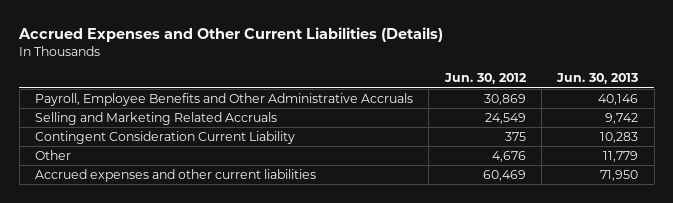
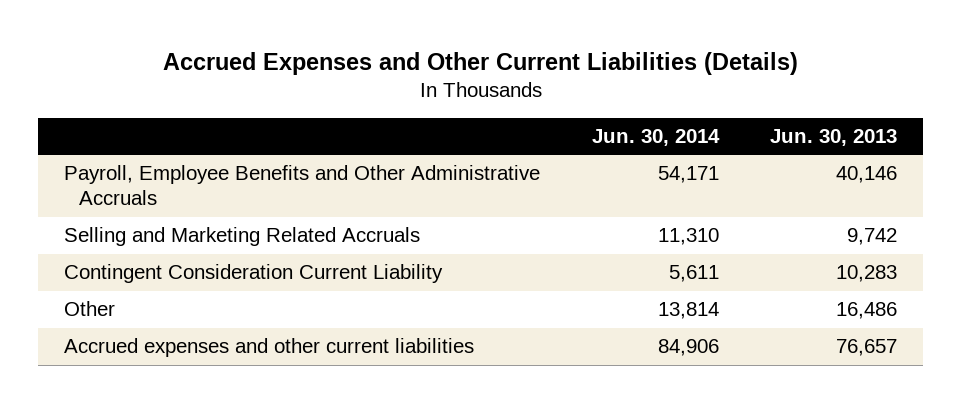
[443,73,527,85] Jun. 30, 2012 -> none
none -> [591,129,720,147] Jun. 30, 2014
[603,151,639,163] 11,779 -> [836,302,898,320] 16,486
[600,170,639,182] 71,950 -> [836,339,898,357] 76,657

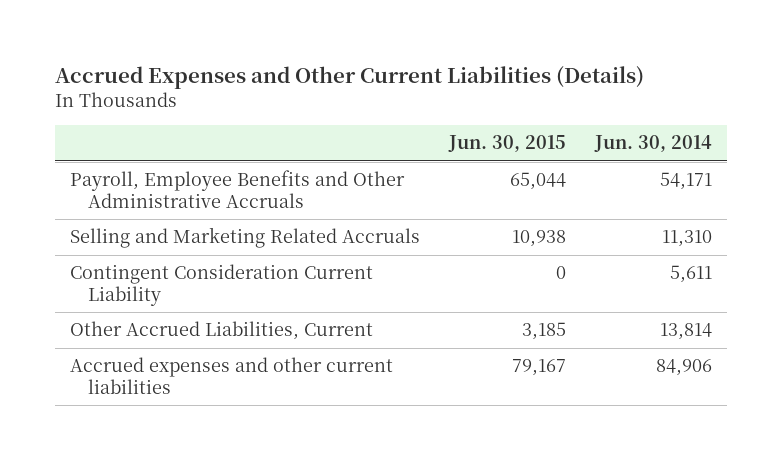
[770,129,898,147] Jun. 30, 2013 -> none
none -> [448,135,567,153] Jun. 30, 2015
[64,301,116,317] Other -> [69,321,373,341] Other Accrued Liabilities, Current

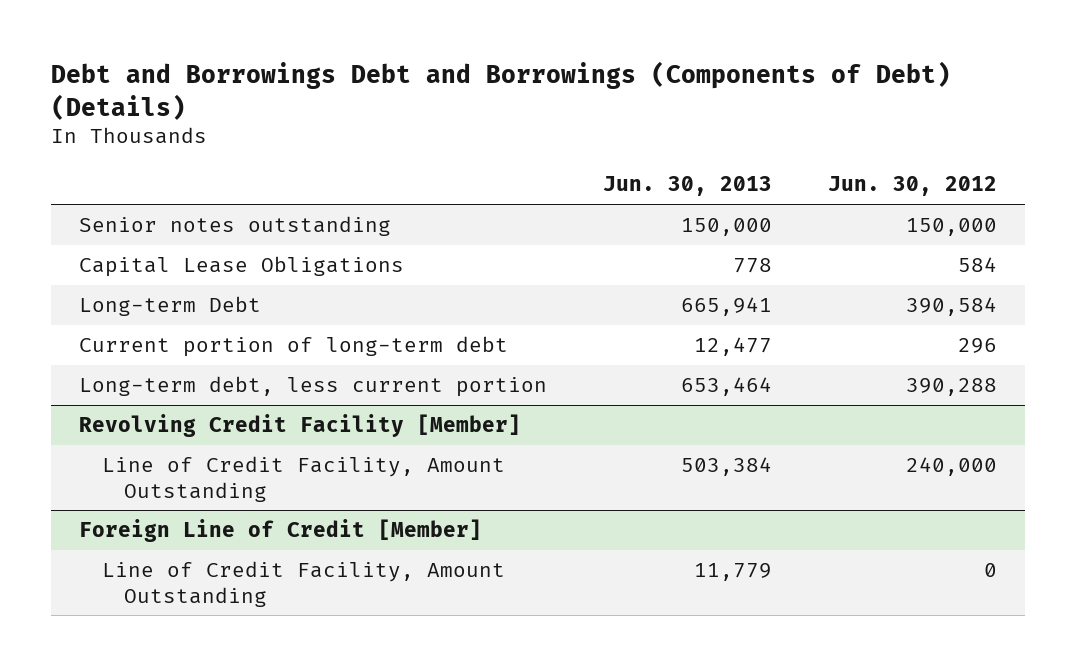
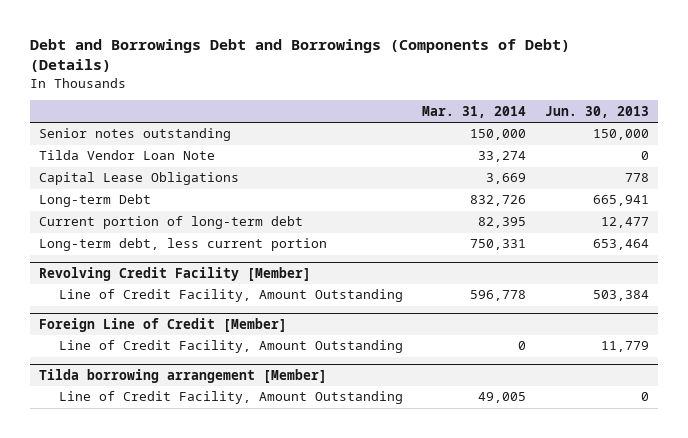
[827,176,997,197] Jun. 30, 2012 -> none
none -> [421,105,526,118] Mar. 31, 2014
none -> [39,150,216,161] Tilda Vendor Loan Note
none -> [39,368,328,383] Tilda borrowing arrangement [Member]
none -> [59,391,404,405] Line of Credit Facility, Amount Outstanding

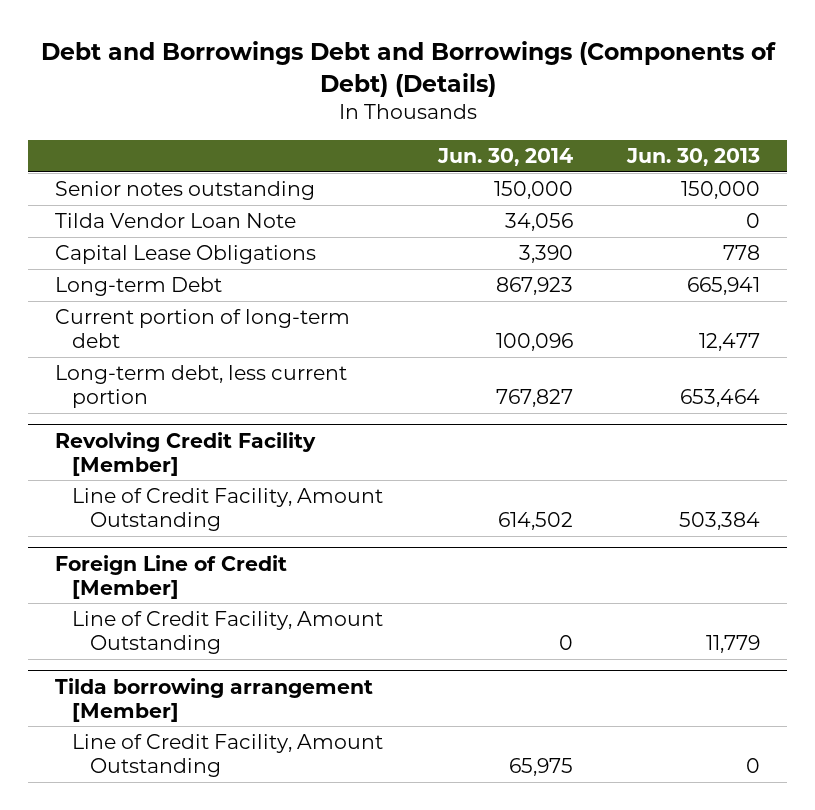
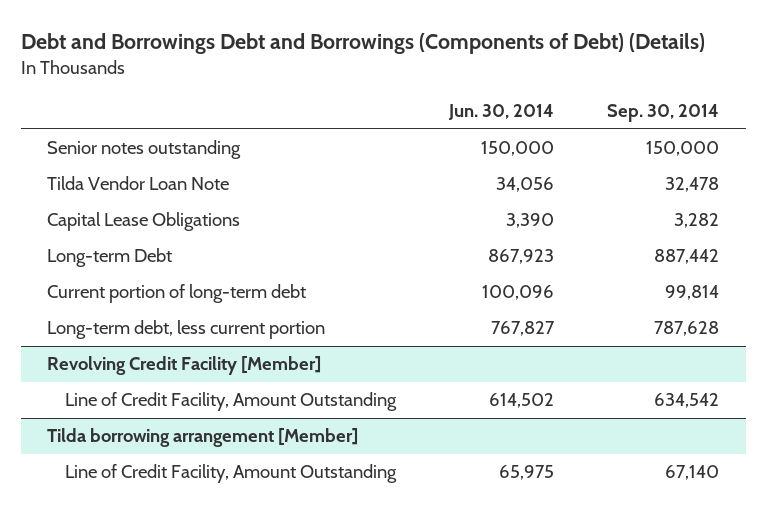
[626,148,761,167] Jun. 30, 2013 -> none
none -> [607,104,720,123] Sep. 30, 2014
[55,554,288,599] Foreign Line of Credit [Member] -> none
[72,611,384,654] Line of Credit Facility, Amount Outstanding -> none

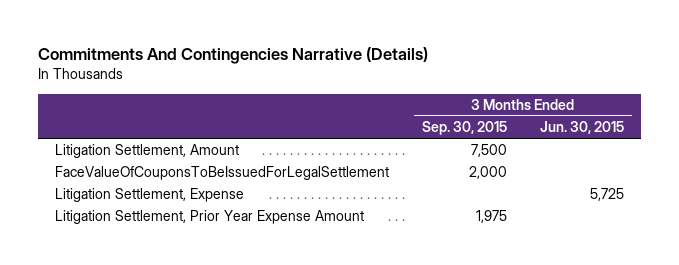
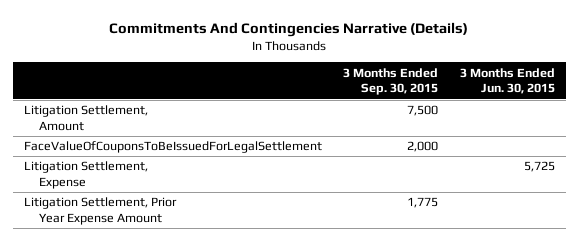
[475,210,507,224] 1,975 -> [407,197,439,209] 1,775

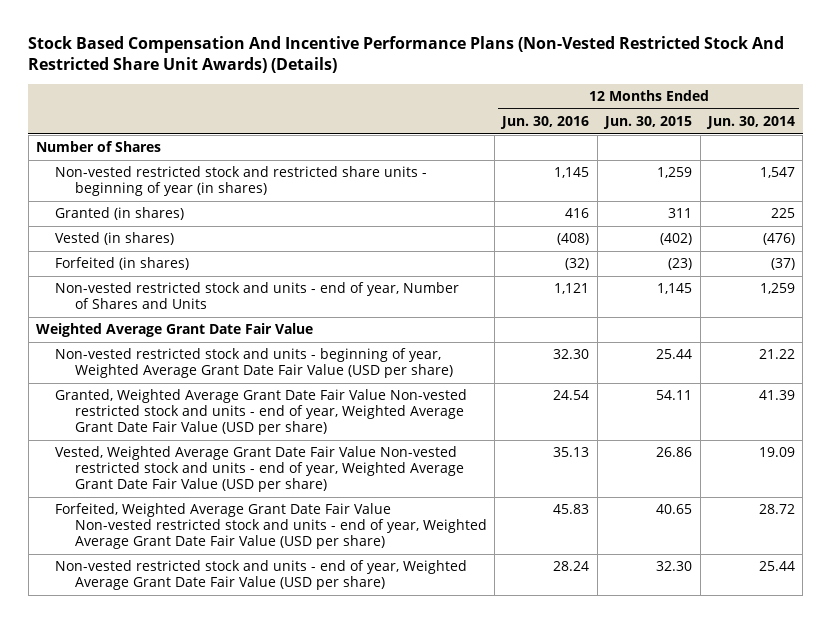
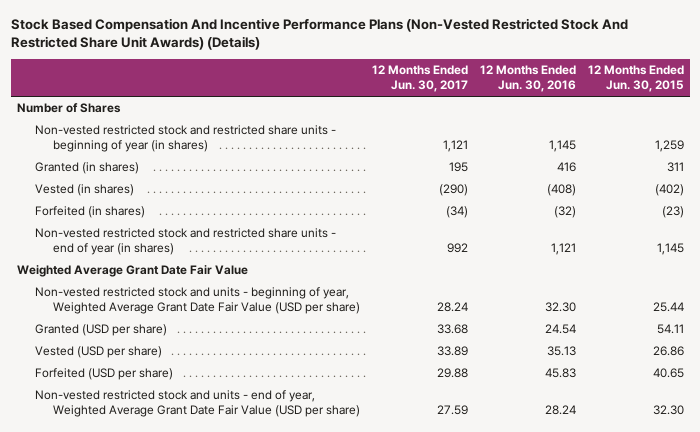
[705,116,795,130] Jun. 30, 2014 -> none
none -> [371,65,468,93] 12 Months Ended Jun. 30, 2017
[55,282,460,310] Non-vested restricted stock and units - end of year, Number of Shares and Units -> [34,228,336,256] Non-vested restricted stock and restricted share units - end of year (in shares)
[55,389,468,436] Granted, Weighted Average Grant Date Fair Value Non-vested restricted stock and units - end of year, Weighted Average Grant Date Fair Value (USD per share) -> [34,324,167,337] Granted (USD per share)
[55,446,464,493] Vested, Weighted Average Grant Date Fair Value Non-vested restricted stock and units - end of year, Weighted Average Grant Date Fair Value (USD per share) -> [34,346,162,359] Vested (USD per share)
[55,503,487,550] Forfeited, Weighted Average Grant Date Fair Value Non-vested restricted stock and units - end of year, Weighted Average Grant Date Fair Value (USD per share) -> [34,368,173,381] Forfeited (USD per share)

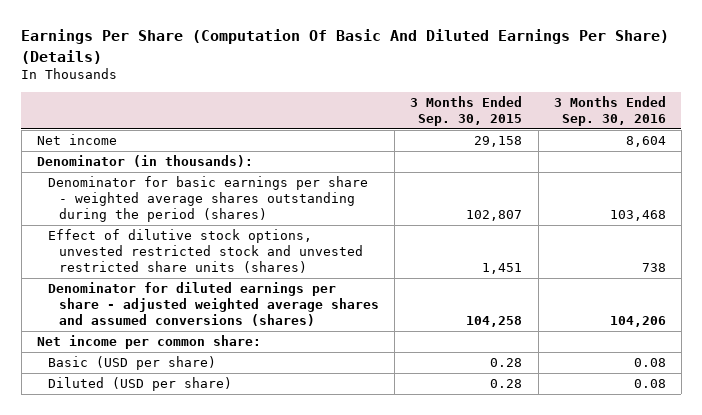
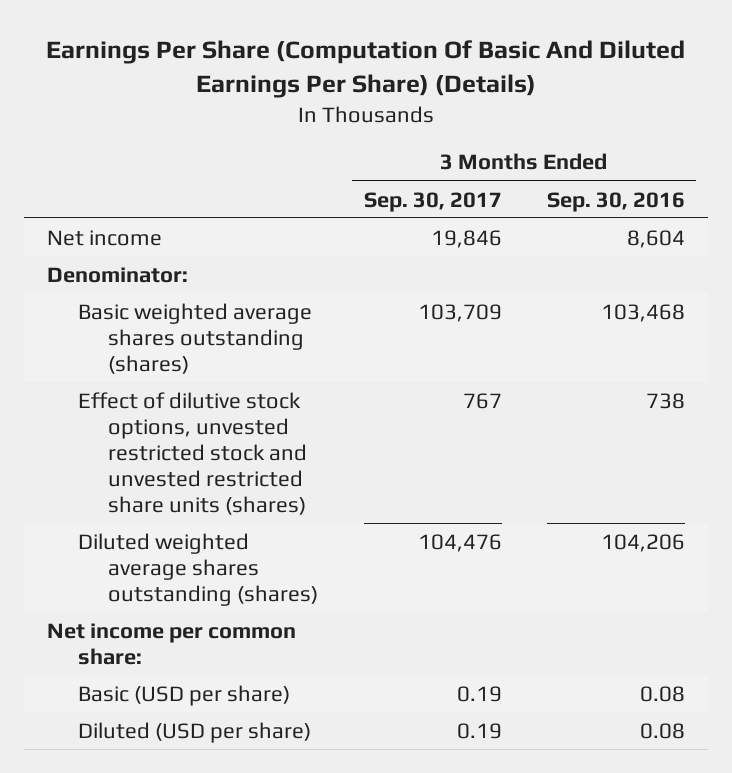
[410,96,523,127] 3 Months Ended Sep. 30, 2015 -> none
none -> [363,191,502,212] Sep. 30, 2017
[36,155,253,168] Denominator (in thousands): -> [46,266,188,283] Denominator:
[48,176,369,223] Denominator for basic earnings per share - weighted average shares outstanding during the period (shares) -> [77,302,312,374] Basic weighted average shares outstanding (shares)
[48,282,380,327] Denominator for diluted earnings per share - adjusted weighted average shares and assumed conversions (shares) -> [77,532,319,606] Diluted weighted average shares outstanding (shares)

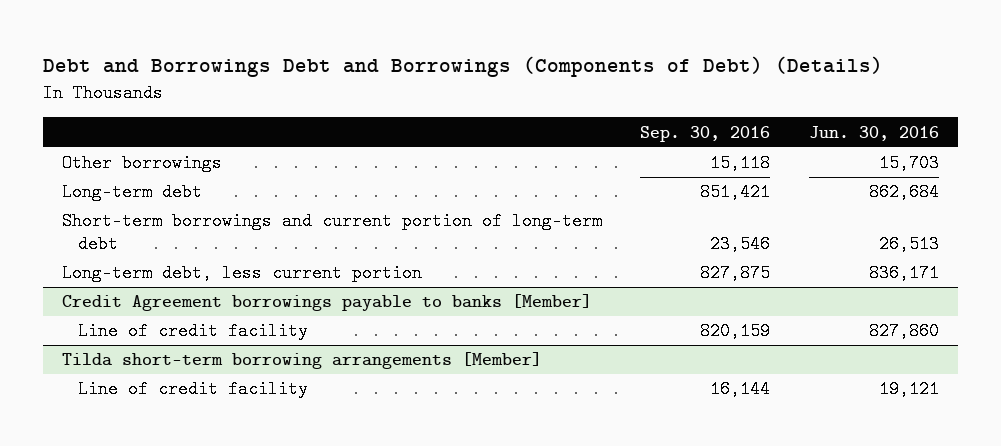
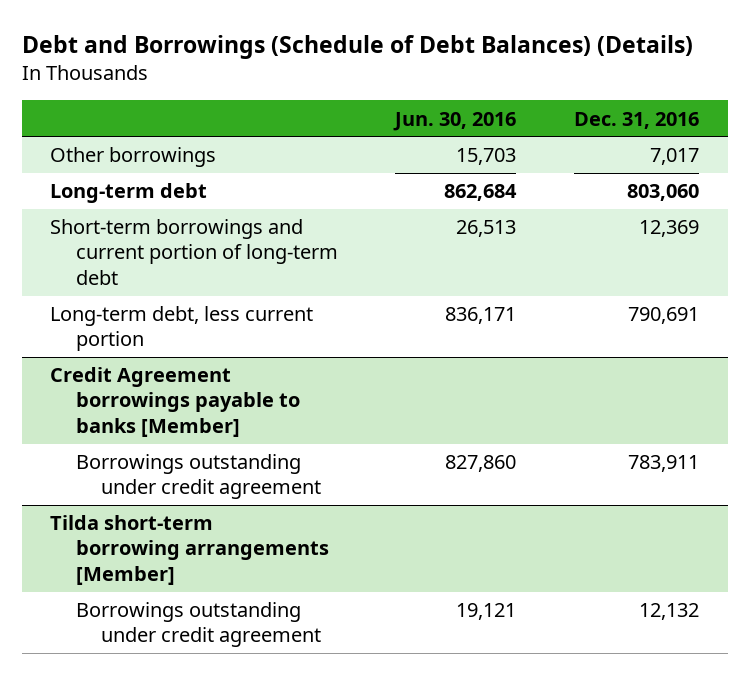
[42,56,883,78] Debt and Borrowings Debt and Borrowings (Components of Debt) (Details) -> [21,34,693,59] Debt and Borrowings (Schedule of Debt Balances) (Details)
[640,125,771,142] Sep. 30, 2016 -> none
none -> [573,111,699,129] Dec. 31, 2016
[77,322,308,341] Line of credit facility -> [75,454,321,500] Borrowings outstanding under credit agreement
[77,380,308,399] Line of credit facility -> [75,602,321,648] Borrowings outstanding under credit agreement

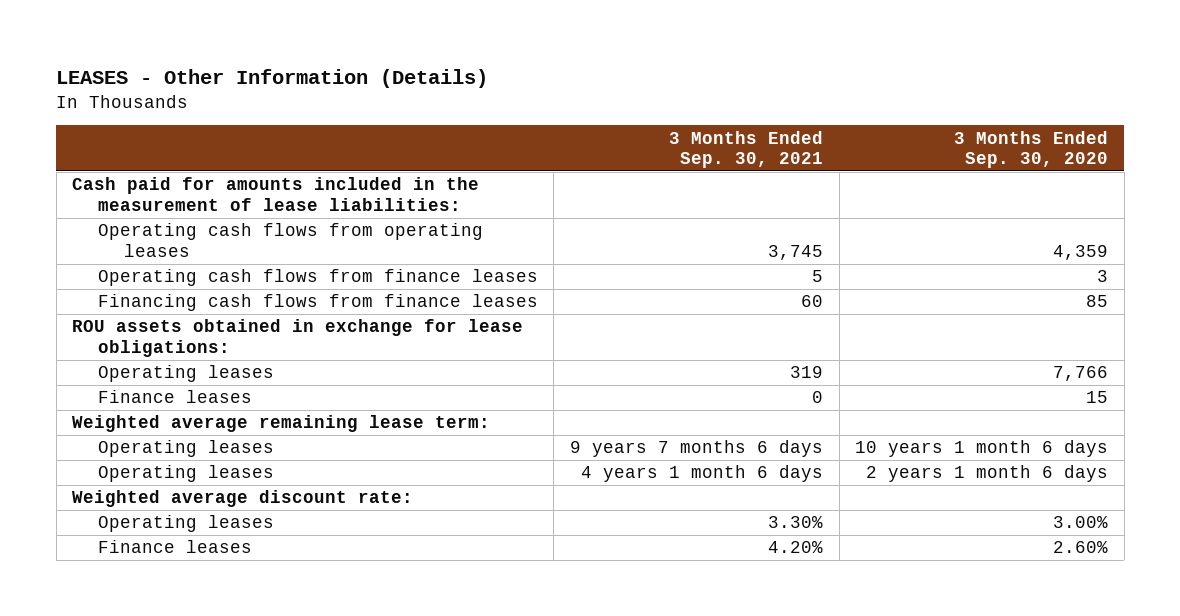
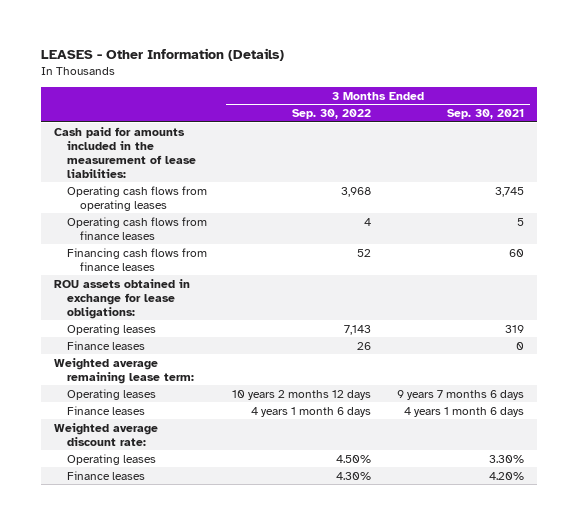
[954,130,1109,169] 3 Months Ended Sep. 30, 2020 -> none
none -> [292,109,372,120] Sep. 30, 2022
[97,465,274,483] Operating leases -> [66,405,145,415] Finance leases

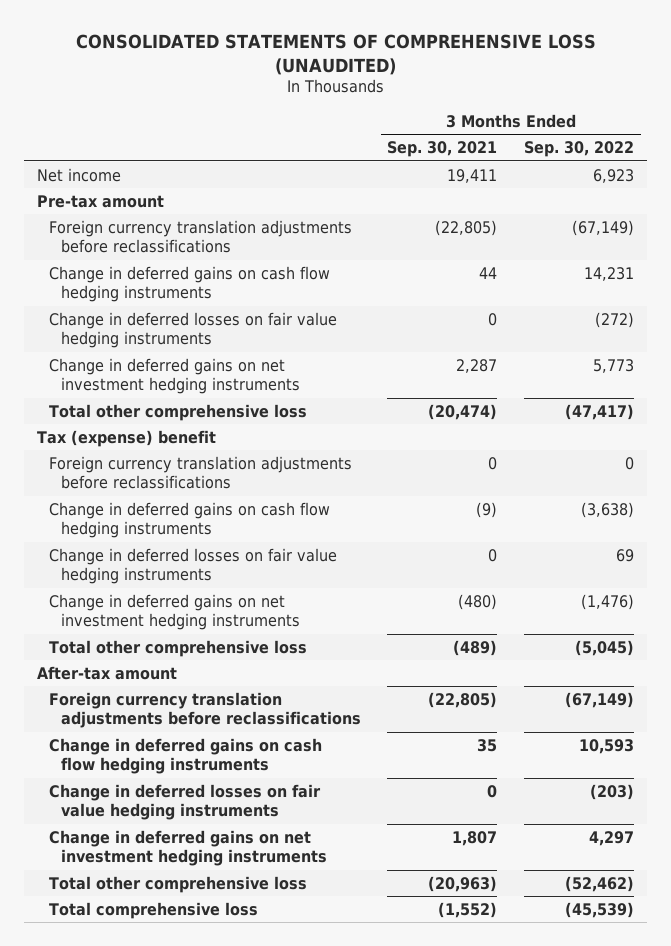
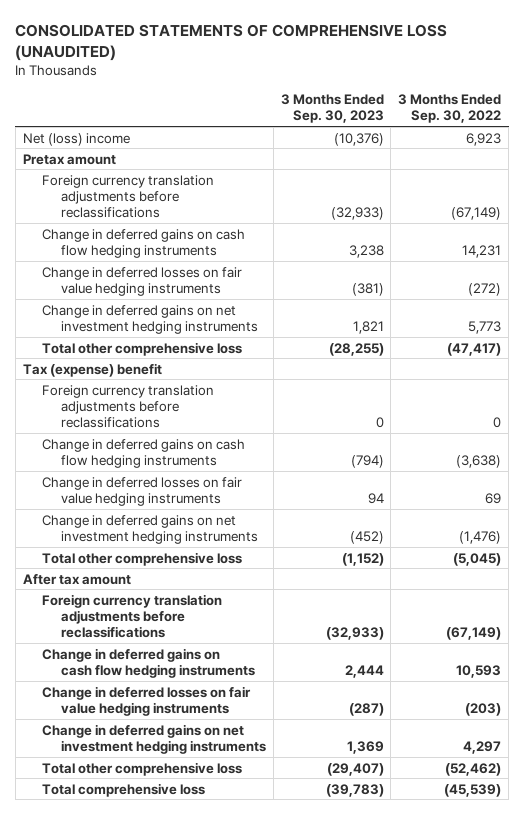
[387,140,498,157] Sep. 30, 2021 -> none
none -> [280,94,384,124] 3 Months Ended Sep. 30, 2023
[37,167,122,182] Net income -> [22,132,130,146] Net (loss) income
[37,194,165,208] Pre-tax amount -> [22,153,116,165] Pretax amount
[37,665,178,680] After-tax amount -> [22,573,131,585] After tax amount

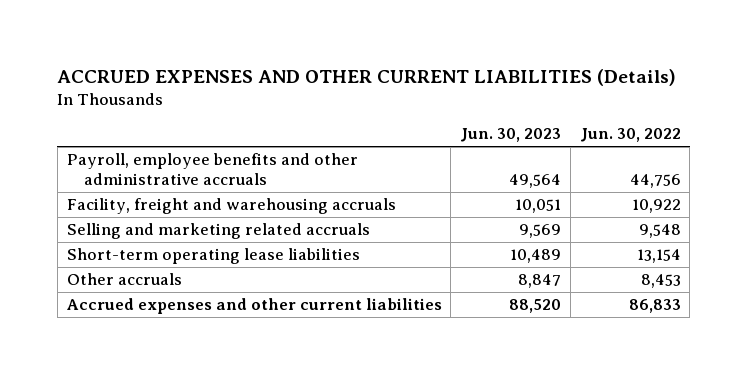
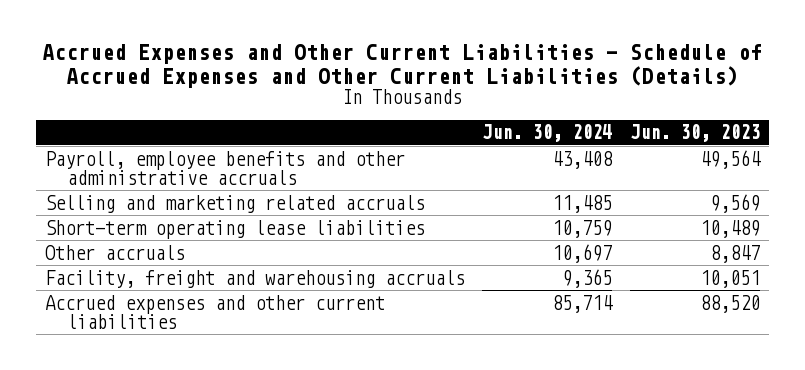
[57,68,677,86] ACCRUED EXPENSES AND OTHER CURRENT LIABILITIES (Details) -> [42,43,763,88] Accrued Expenses and Other Current Liabilities - Schedule of Accrued Expenses and Other Current Liabilities (Details)
[579,128,681,143] Jun. 30, 2022 -> none
none -> [482,124,613,143] Jun. 30, 2024
[66,198,396,215] Facility, freight and warehousing accruals -> [44,269,465,288] Facility, freight and warehousing accruals

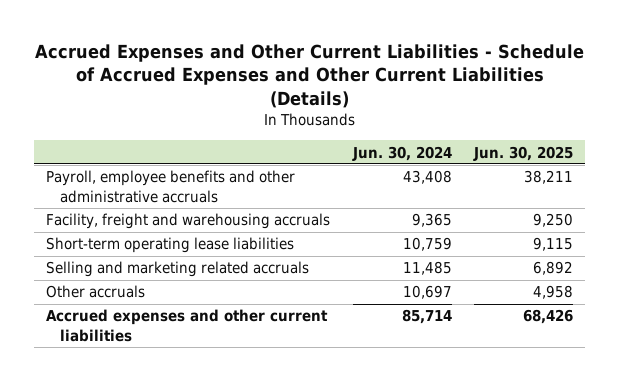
[630,124,761,143] Jun. 30, 2023 -> none
none -> [473,145,574,161] Jun. 30, 2025
[44,269,465,288] Facility, freight and warehousing accruals -> [45,213,330,230] Facility, freight and warehousing accruals
[44,194,425,213] Selling and marketing related accruals -> [45,261,309,278] Selling and marketing related accruals

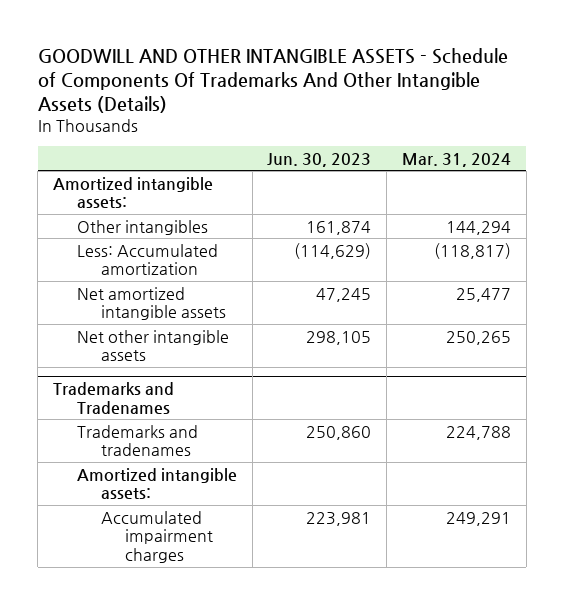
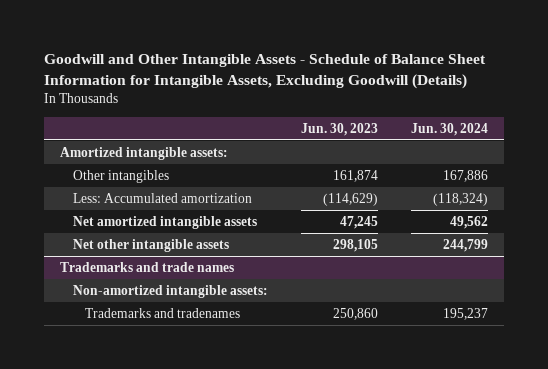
[37,47,508,113] GOODWILL AND OTHER INTANGIBLE ASSETS - Schedule of Components Of Trademarks And Other Intangible Assets (Details) -> [43,54,486,90] Goodwill and Other Intangible Assets - Schedule of Balance Sheet Information for Intangible Assets, Excluding Goodwill (Details)
[401,152,511,167] Mar. 31, 2024 -> none
none -> [410,122,488,136] Jun. 30, 2024
[52,381,174,414] Trademarks and Tradenames -> [60,261,235,272] Trademarks and trade names
none -> [72,284,268,298] Non-amortized intangible assets:
[76,467,237,500] Amortized intangible assets: -> none
[100,510,213,563] Accumulated impairment charges -> none

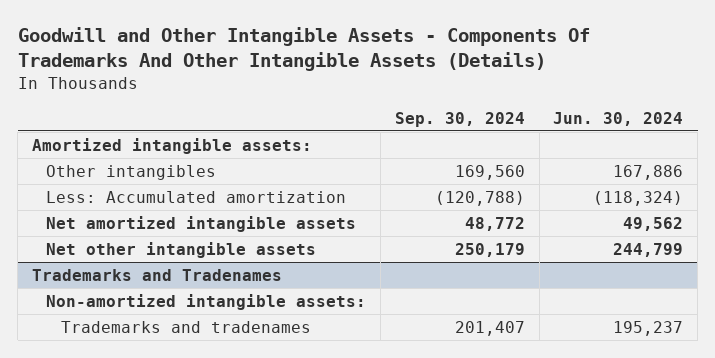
[43,54,486,90] Goodwill and Other Intangible Assets - Schedule of Balance Sheet Information for Intangible Assets, Excluding Goodwill (Details) -> [17,27,590,72] Goodwill and Other Intangible Assets - Components Of Trademarks And Other Intangible Assets (Details)
[300,122,378,136] Jun. 30, 2023 -> none
none -> [394,111,525,127] Sep. 30, 2024
[60,261,235,272] Trademarks and trade names -> [31,268,282,281] Trademarks and Tradenames

